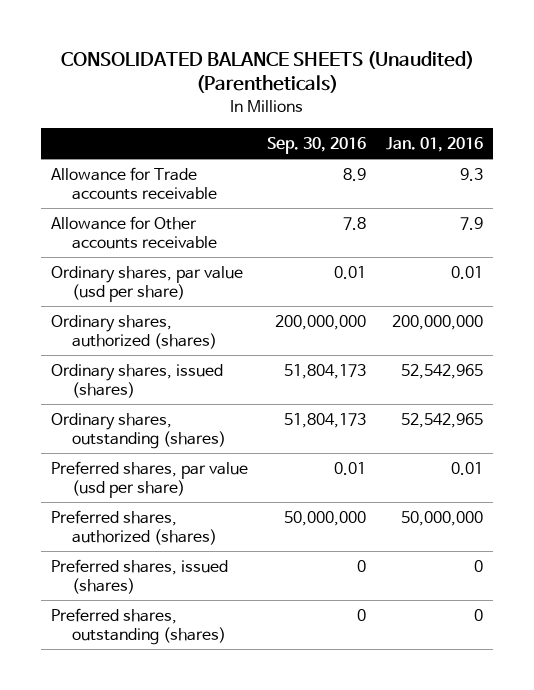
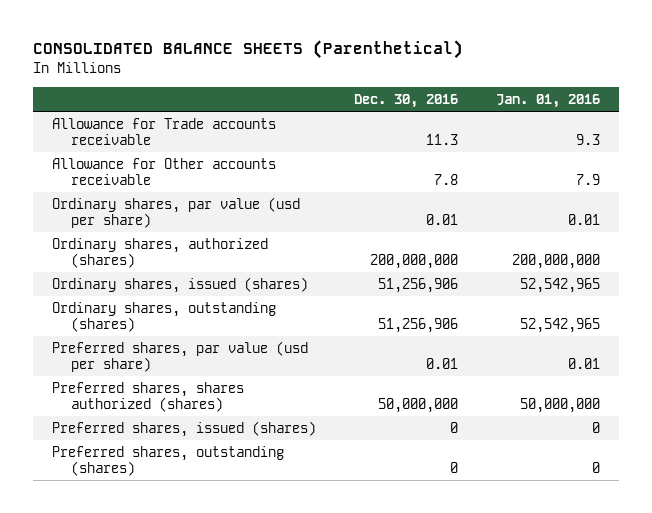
[60,50,474,94] CONSOLIDATED BALANCE SHEETS (Unaudited) (Parentheticals) -> [32,40,463,60] CONSOLIDATED BALANCE SHEETS (Parenthetical)
[267,136,367,154] Sep. 30, 2016 -> none
none -> [353,94,458,109] Dec. 30, 2016
[50,510,217,545] Preferred shares, authorized (shares) -> [51,381,244,412] Preferred shares, shares authorized (shares)

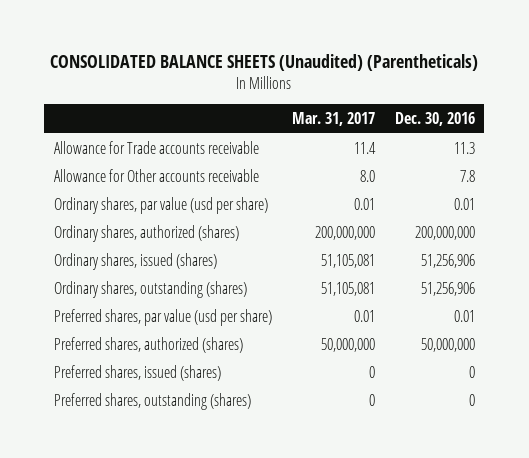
[32,40,463,60] CONSOLIDATED BALANCE SHEETS (Parenthetical) -> [50,53,479,71] CONSOLIDATED BALANCE SHEETS (Unaudited) (Parentheticals)
[495,94,600,109] Jan. 01, 2016 -> none
none -> [291,111,375,126] Mar. 31, 2017
[51,381,244,412] Preferred shares, shares authorized (shares) -> [54,336,244,353] Preferred shares, authorized (shares)

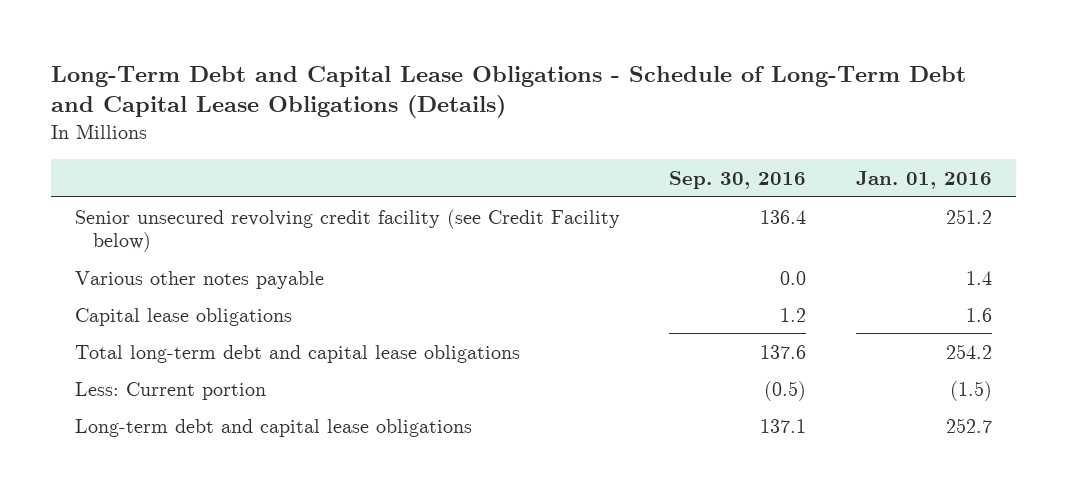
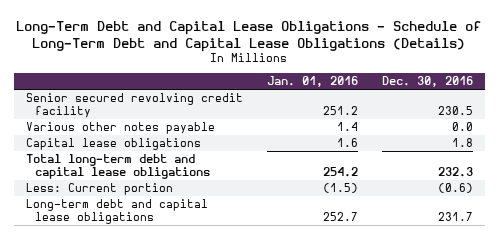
[669,170,807,189] Sep. 30, 2016 -> none
none -> [381,76,473,88] Dec. 30, 2016
[75,208,621,253] Senior unsecured revolving credit facility (see Credit Facility below) -> [26,93,244,118] Senior secured revolving credit facility

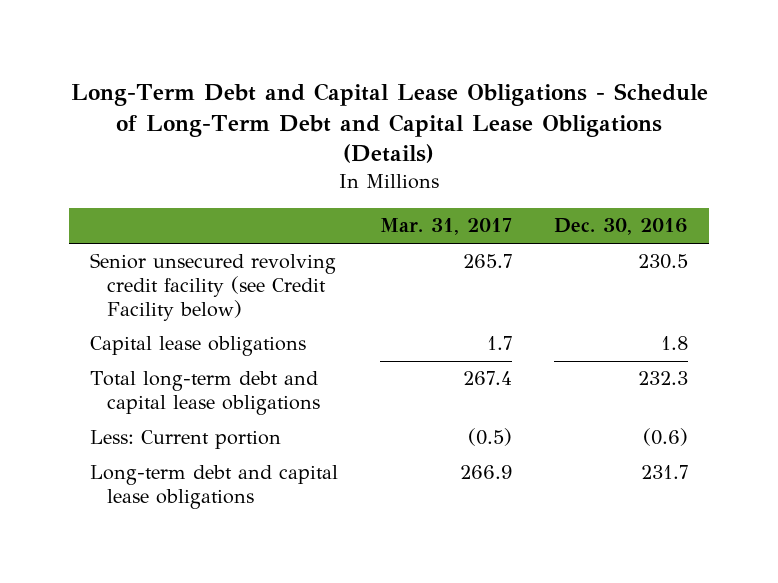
[266,76,358,88] Jan. 01, 2016 -> none
none -> [379,218,512,236] Mar. 31, 2017
[26,122,216,135] Various other notes payable -> none
[26,93,244,118] Senior secured revolving credit facility -> [89,253,336,321] Senior unsecured revolving credit facility (see Credit Facility below)

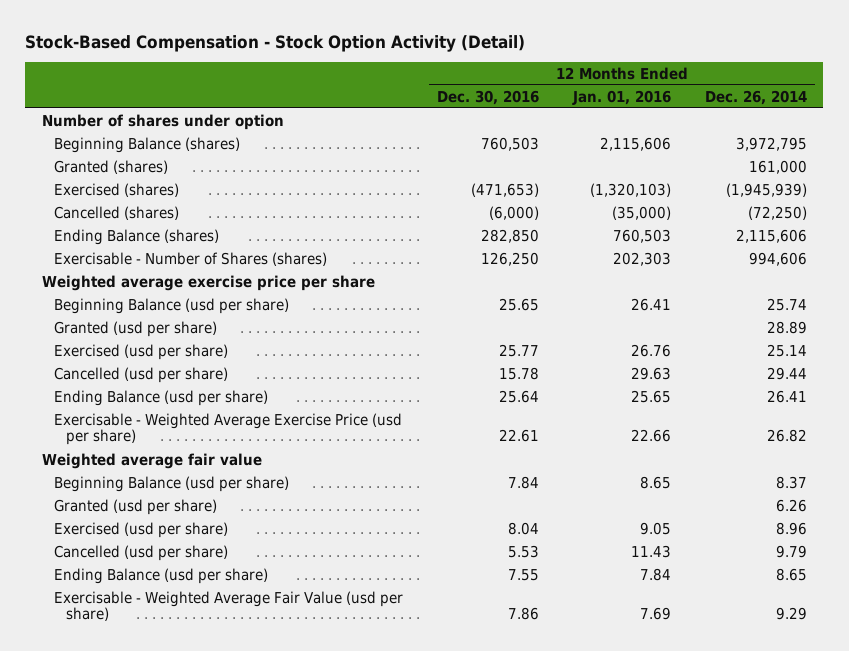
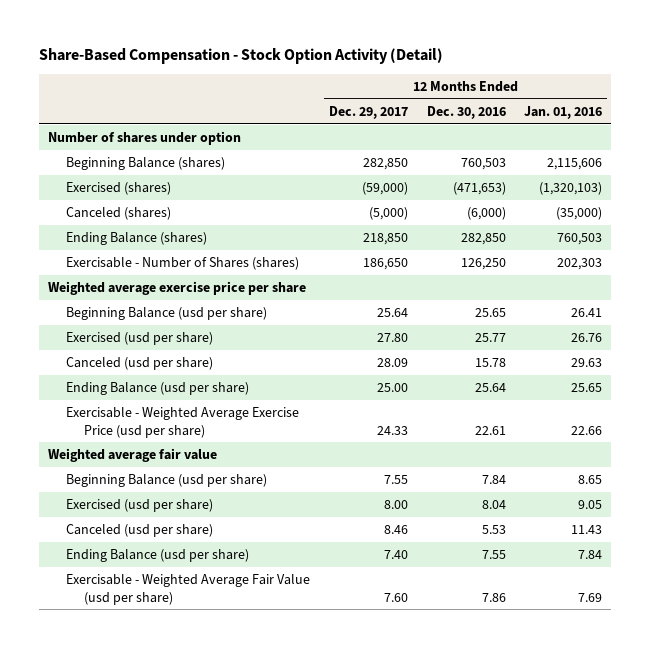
[25,34,526,52] Stock-Based Compensation - Stock Option Activity (Detail) -> [38,48,443,65] Share-Based Compensation - Stock Option Activity (Detail)
[704,89,807,105] Dec. 26, 2014 -> none
none -> [328,105,408,119] Dec. 29, 2017
[54,159,169,174] Granted (shares) -> none
[54,205,180,220] Cancelled (shares) -> [66,206,172,220] Canceled (shares)
[54,320,218,337] Granted (usd per share) -> none
[54,366,229,383] Cancelled (usd per share) -> [66,356,214,370] Canceled (usd per share)
[54,498,218,515] Granted (usd per share) -> none
[54,544,229,561] Cancelled (usd per share) -> [66,523,214,537] Canceled (usd per share)

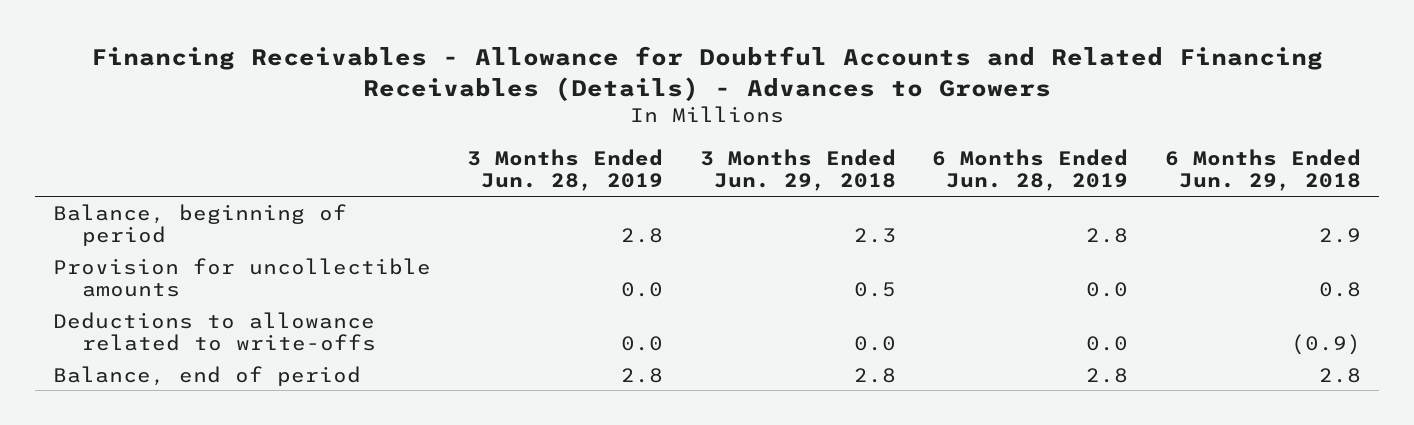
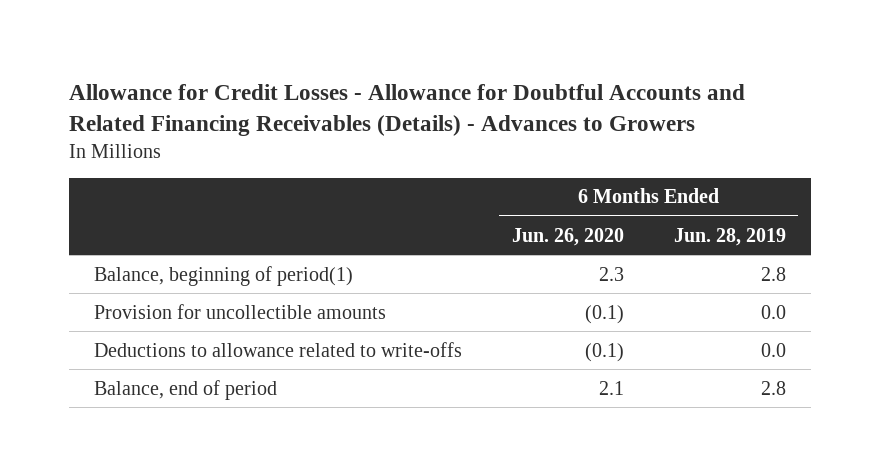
[90,46,1323,101] Financing Receivables - Allowance for Doubtful Accounts and Related Financing Receivables (Details) - Advances to Growers -> [69,83,746,136] Allowance for Credit Losses - Allowance for Doubtful Accounts and Related Financing Receivables (Details) - Advances to Growers
[467,148,664,192] 3 Months Ended Jun. 28, 2019 -> none
[699,148,896,192] 3 Months Ended Jun. 29, 2018 -> none
[1164,148,1361,192] 6 Months Ended Jun. 29, 2018 -> none
none -> [511,227,624,246] Jun. 26, 2020
[52,203,347,247] Balance, beginning of period -> [93,265,353,286] Balance, beginning of period(1)

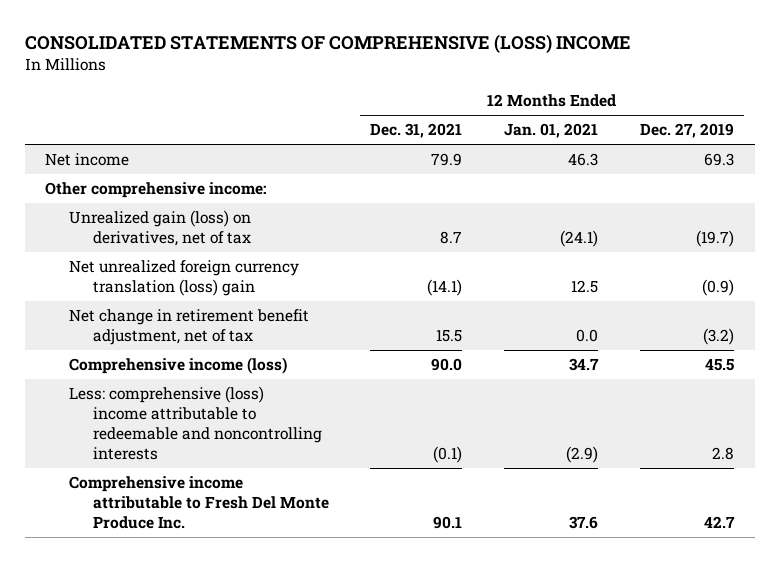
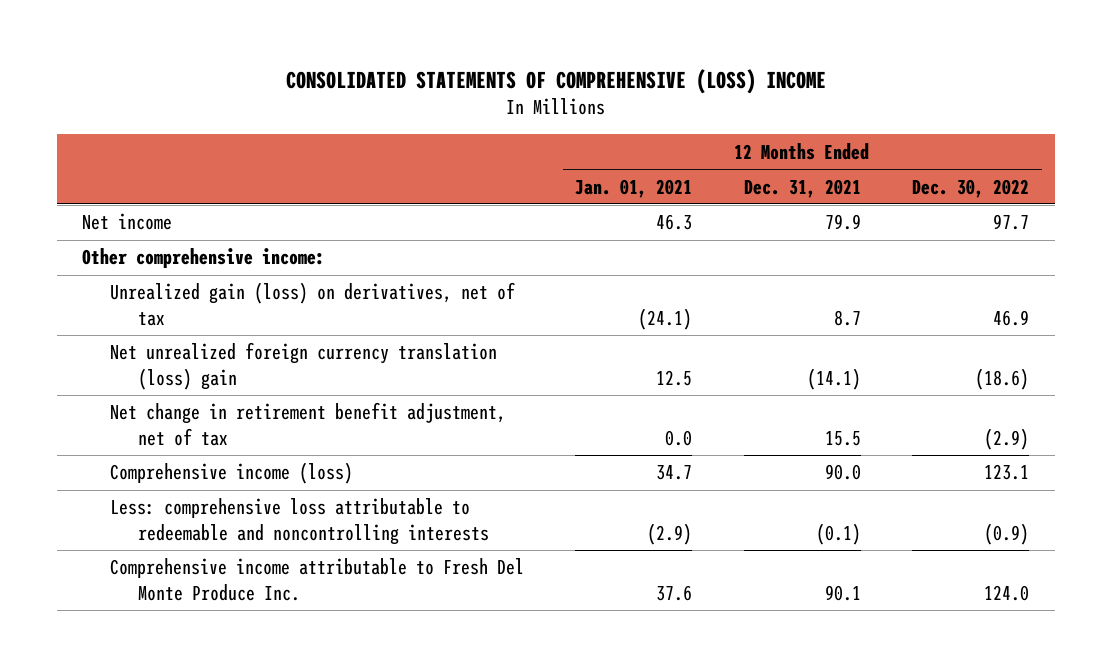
[639,123,734,139] Dec. 27, 2019 -> none
none -> [912,178,1030,198] Dec. 30, 2022
[69,386,322,461] Less: comprehensive (loss) income attributable to redeemable and noncontrolling interests -> [110,498,489,545] Less: comprehensive loss attributable to redeemable and noncontrolling interests

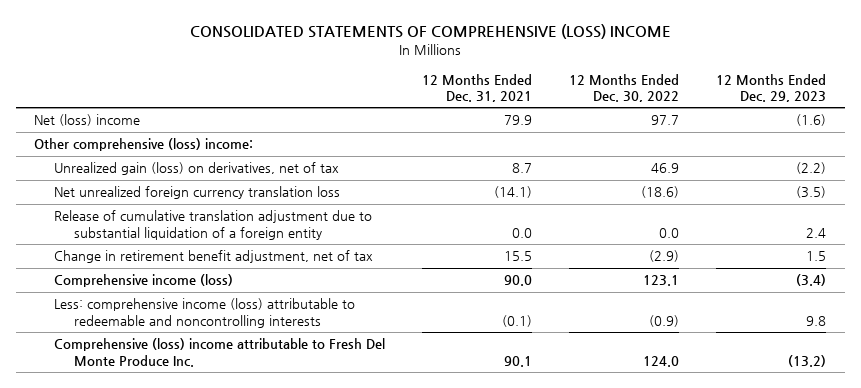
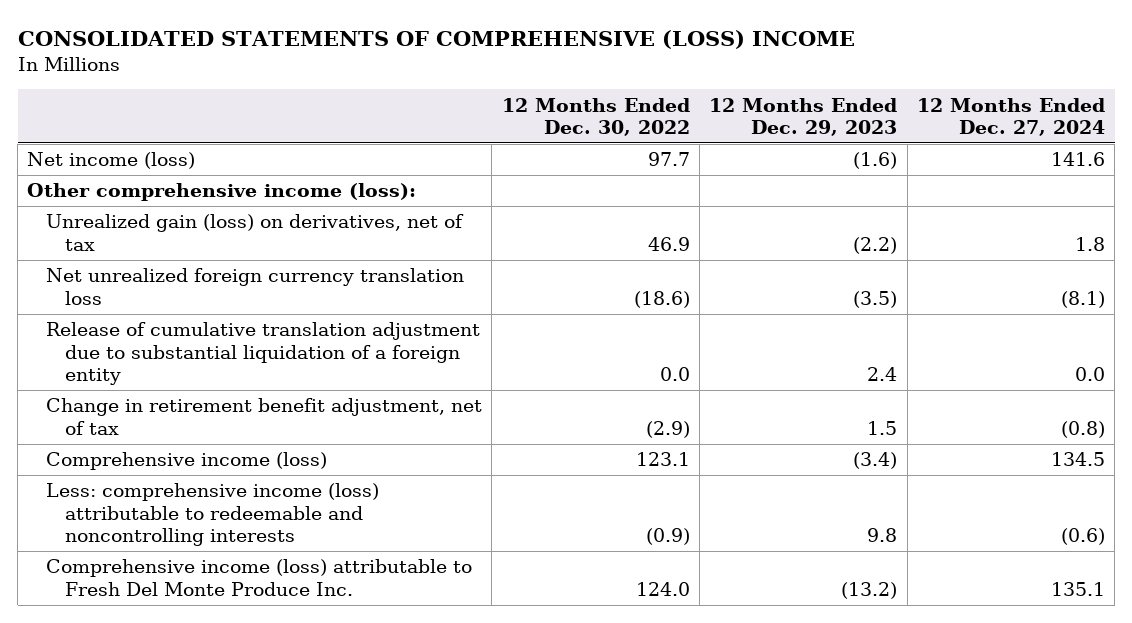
[422,73,533,103] 12 Months Ended Dec. 31, 2021 -> none
none -> [916,97,1105,136] 12 Months Ended Dec. 27, 2024
[34,114,141,127] Net (loss) income -> [27,152,196,170] Net income (loss)
[34,138,254,152] Other comprehensive (loss) income: -> [27,183,417,202] Other comprehensive income (loss):
[54,338,386,367] Comprehensive (loss) income attributable to Fresh Del Monte Produce Inc. -> [46,559,473,596] Comprehensive income (loss) attributable to Fresh Del Monte Produce Inc.

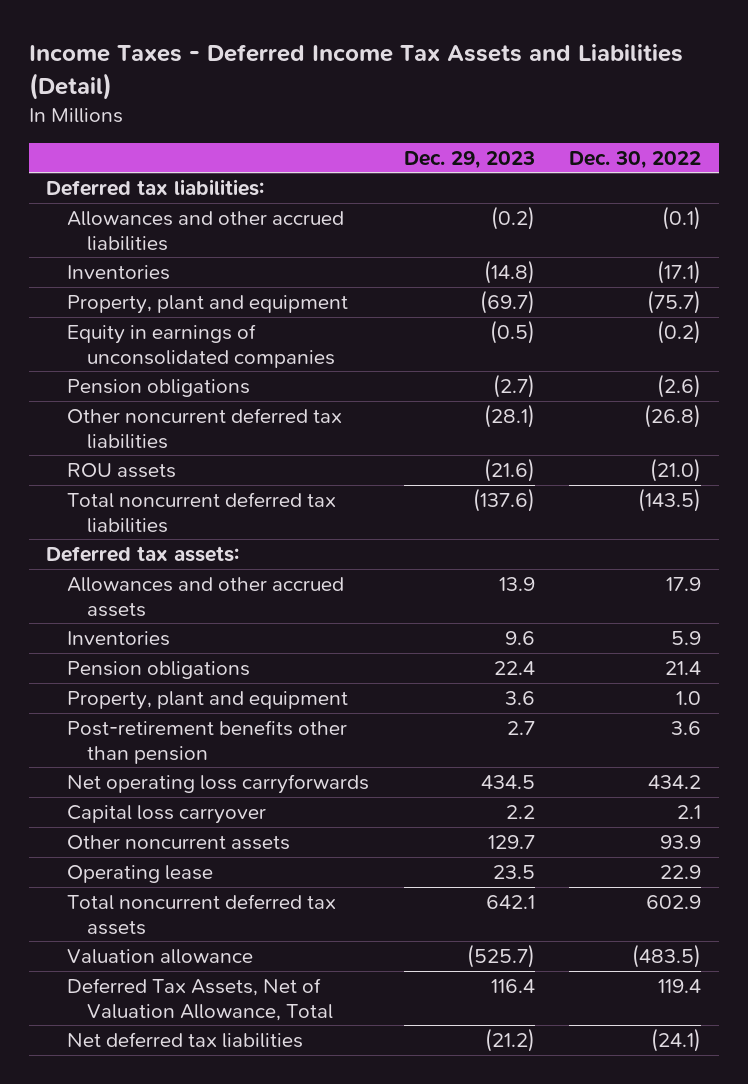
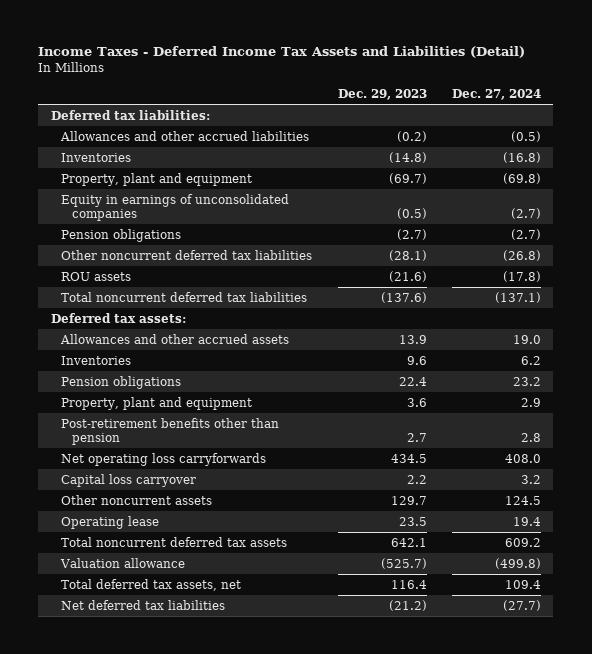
[569,150,702,169] Dec. 30, 2022 -> none
none -> [451,88,541,100] Dec. 27, 2024
[66,978,334,1021] Deferred Tax Assets, Net of Valuation Allowance, Total -> [61,578,242,591] Total deferred tax assets, net

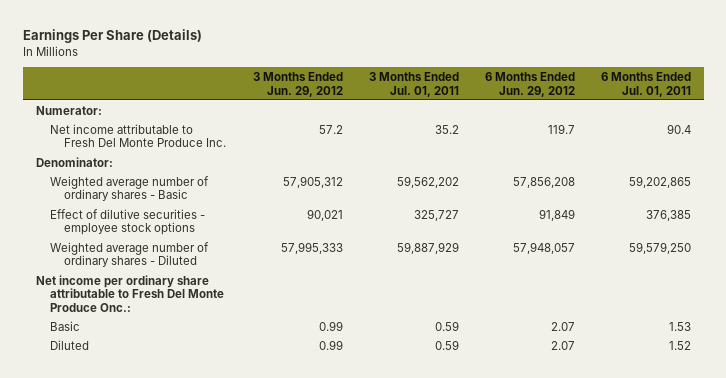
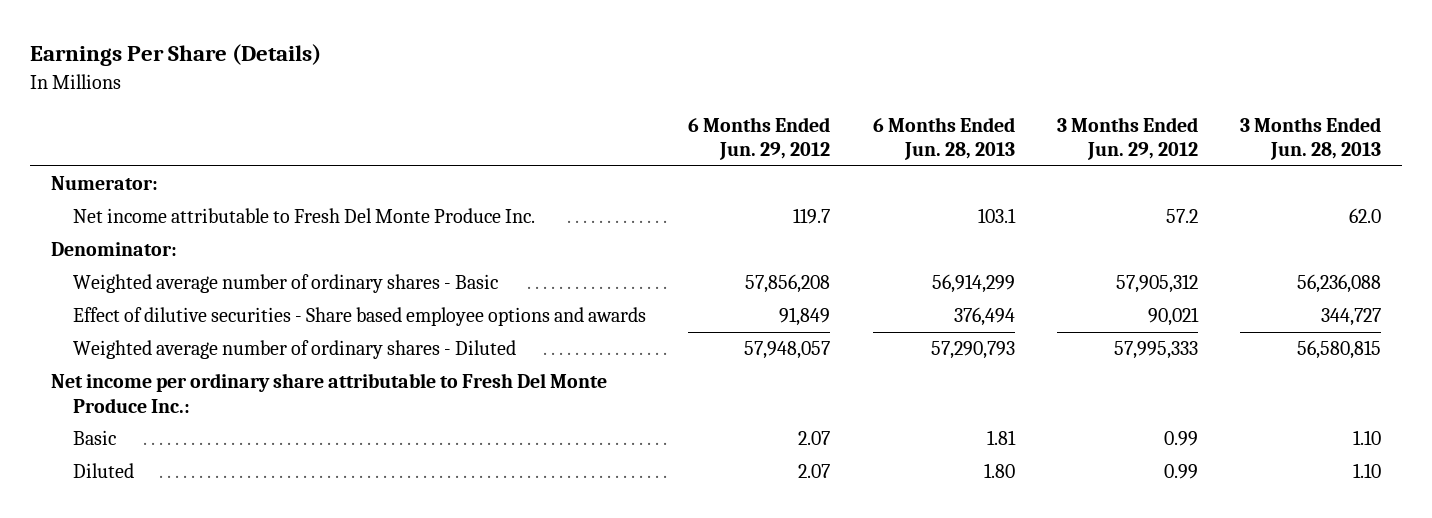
[368,71,459,97] 3 Months Ended Jul. 01, 2011 -> none
[600,71,691,97] 6 Months Ended Jul. 01, 2011 -> none
none -> [872,116,1015,161] 6 Months Ended Jun. 28, 2013
none -> [1240,116,1382,161] 3 Months Ended Jun. 28, 2013
[49,208,205,236] Effect of dilutive securities - employee stock options -> [72,307,646,327] Effect of dilutive securities - Share based employee options and awards
[35,274,224,313] Net income per ordinary share attributable to Fresh Del Monte Produce Onc.: -> [51,373,608,413] Net income per ordinary share attributable to Fresh Del Monte Produce Inc.:

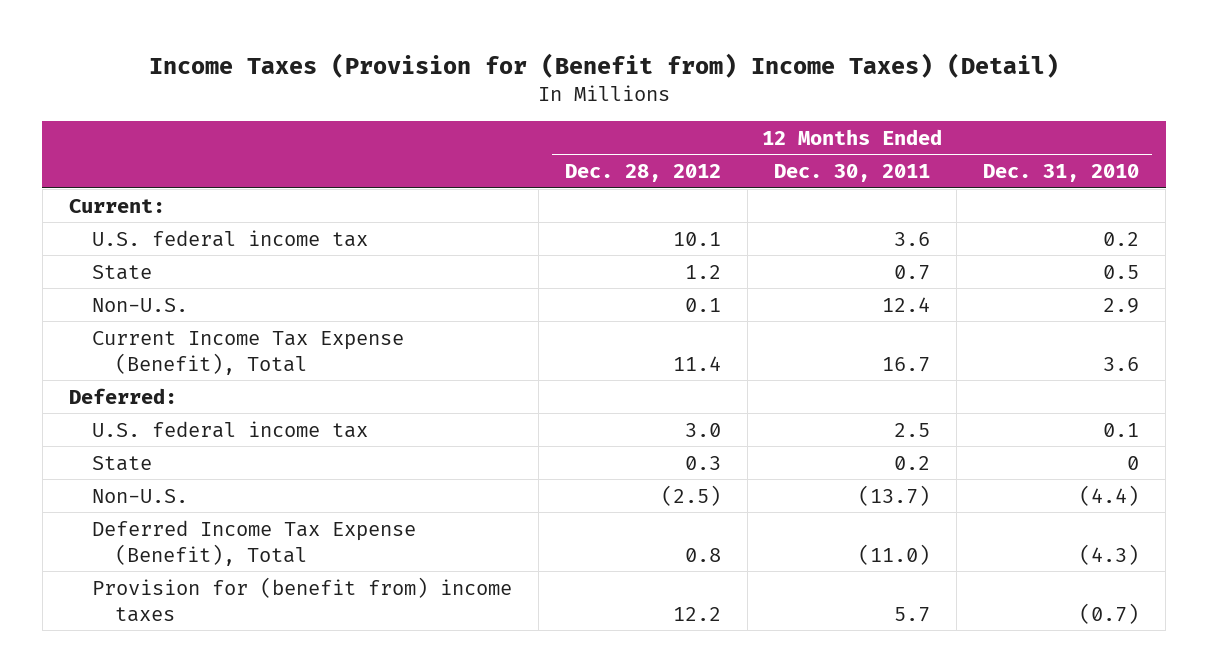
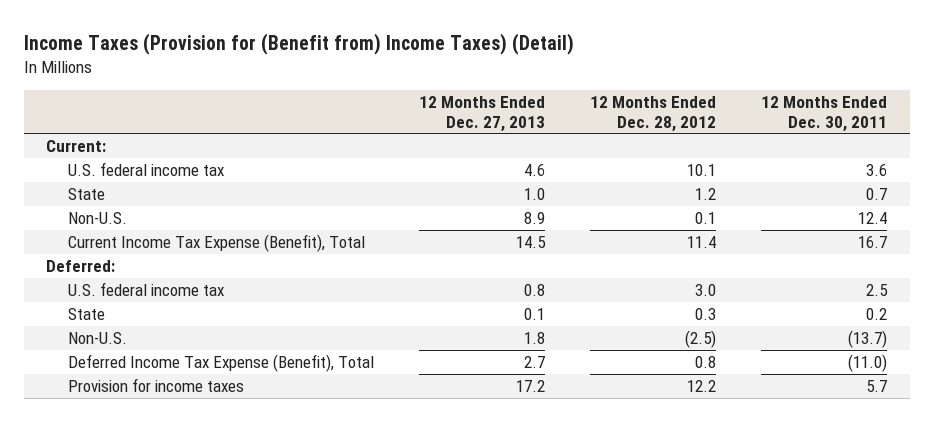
[983,164,1140,183] Dec. 31, 2010 -> none
none -> [419,95,546,132] 12 Months Ended Dec. 27, 2013
[91,576,512,622] Provision for (benefit from) income taxes -> [68,377,245,392] Provision for income taxes

